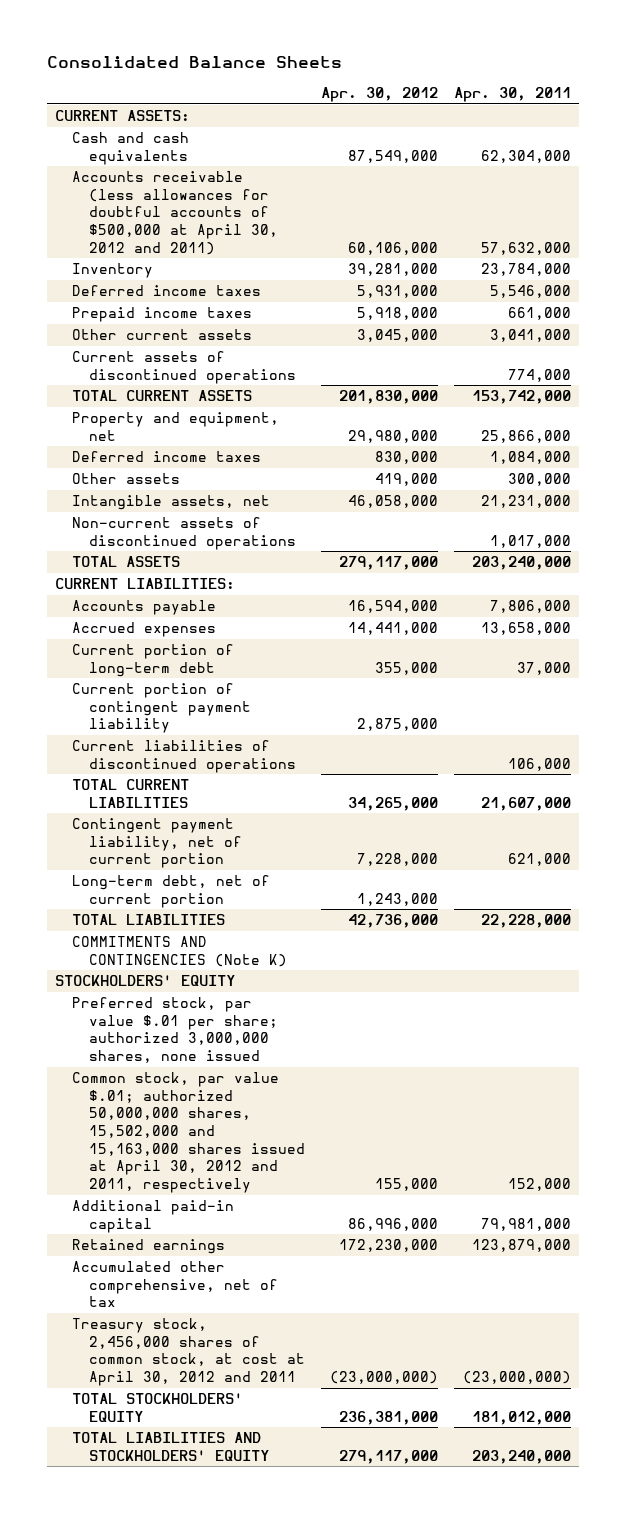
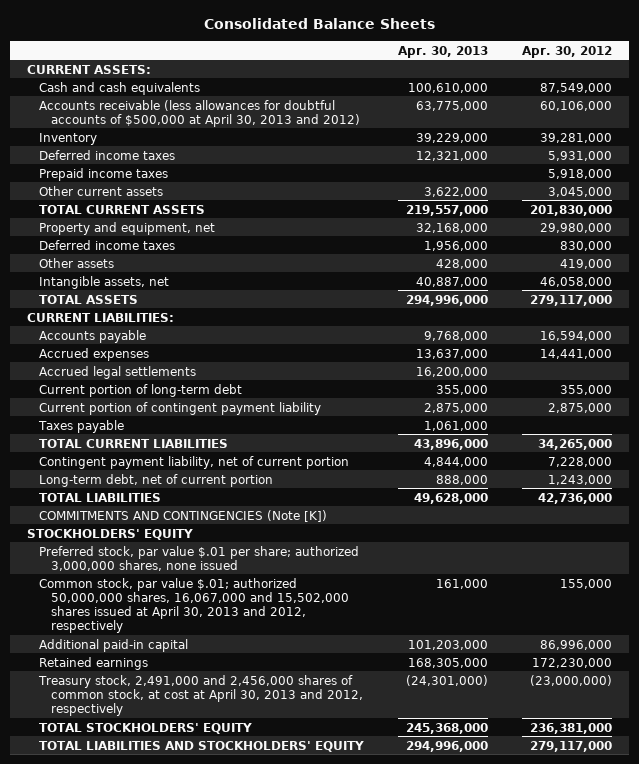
[453,87,571,103] Apr. 30, 2011 -> none
none -> [397,45,488,58] Apr. 30, 2013
[71,171,278,255] Accounts receivable (less allowances for doubtful accounts of $500,000 at April 30, 2012 and 2011) -> [39,99,360,127] Accounts receivable (less allowances for doubtful accounts of $500,000 at April 30, 2013 and 2012)
[71,351,296,384] Current assets of discontinued operations -> none
[71,517,296,550] Non-current assets of discontinued operations -> none
none -> [39,365,197,379] Accrued legal settlements
[71,740,296,773] Current liabilities of discontinued operations -> none
none -> [38,419,125,433] Taxes payable
[71,936,287,967] COMMITMENTS AND CONTINGENCIES (Note K) -> [39,509,328,522] COMMITMENTS AND CONTINGENCIES (Note [K])
[71,1072,305,1194] Common stock, par value $.01; authorized 50,000,000 shares, 15,502,000 and 15,163,000 shares issued at April 30, 2012 and 2011, respectively -> [39,577,349,634] Common stock, par value $.01; authorized 50,000,000 shares, 16,067,000 and 15,502,000 shares issued at April 30, 2013 and 2012, respectively
[71,1261,278,1308] Accumulated other comprehensive, net of tax -> none
[71,1318,305,1387] Treasury stock, 2,456,000 shares of common stock, at cost at April 30, 2012 and 2011 -> [38,674,363,716] Treasury stock, 2,491,000 and 2,456,000 shares of common stock, at cost at April 30, 2013 and 2012, respectively

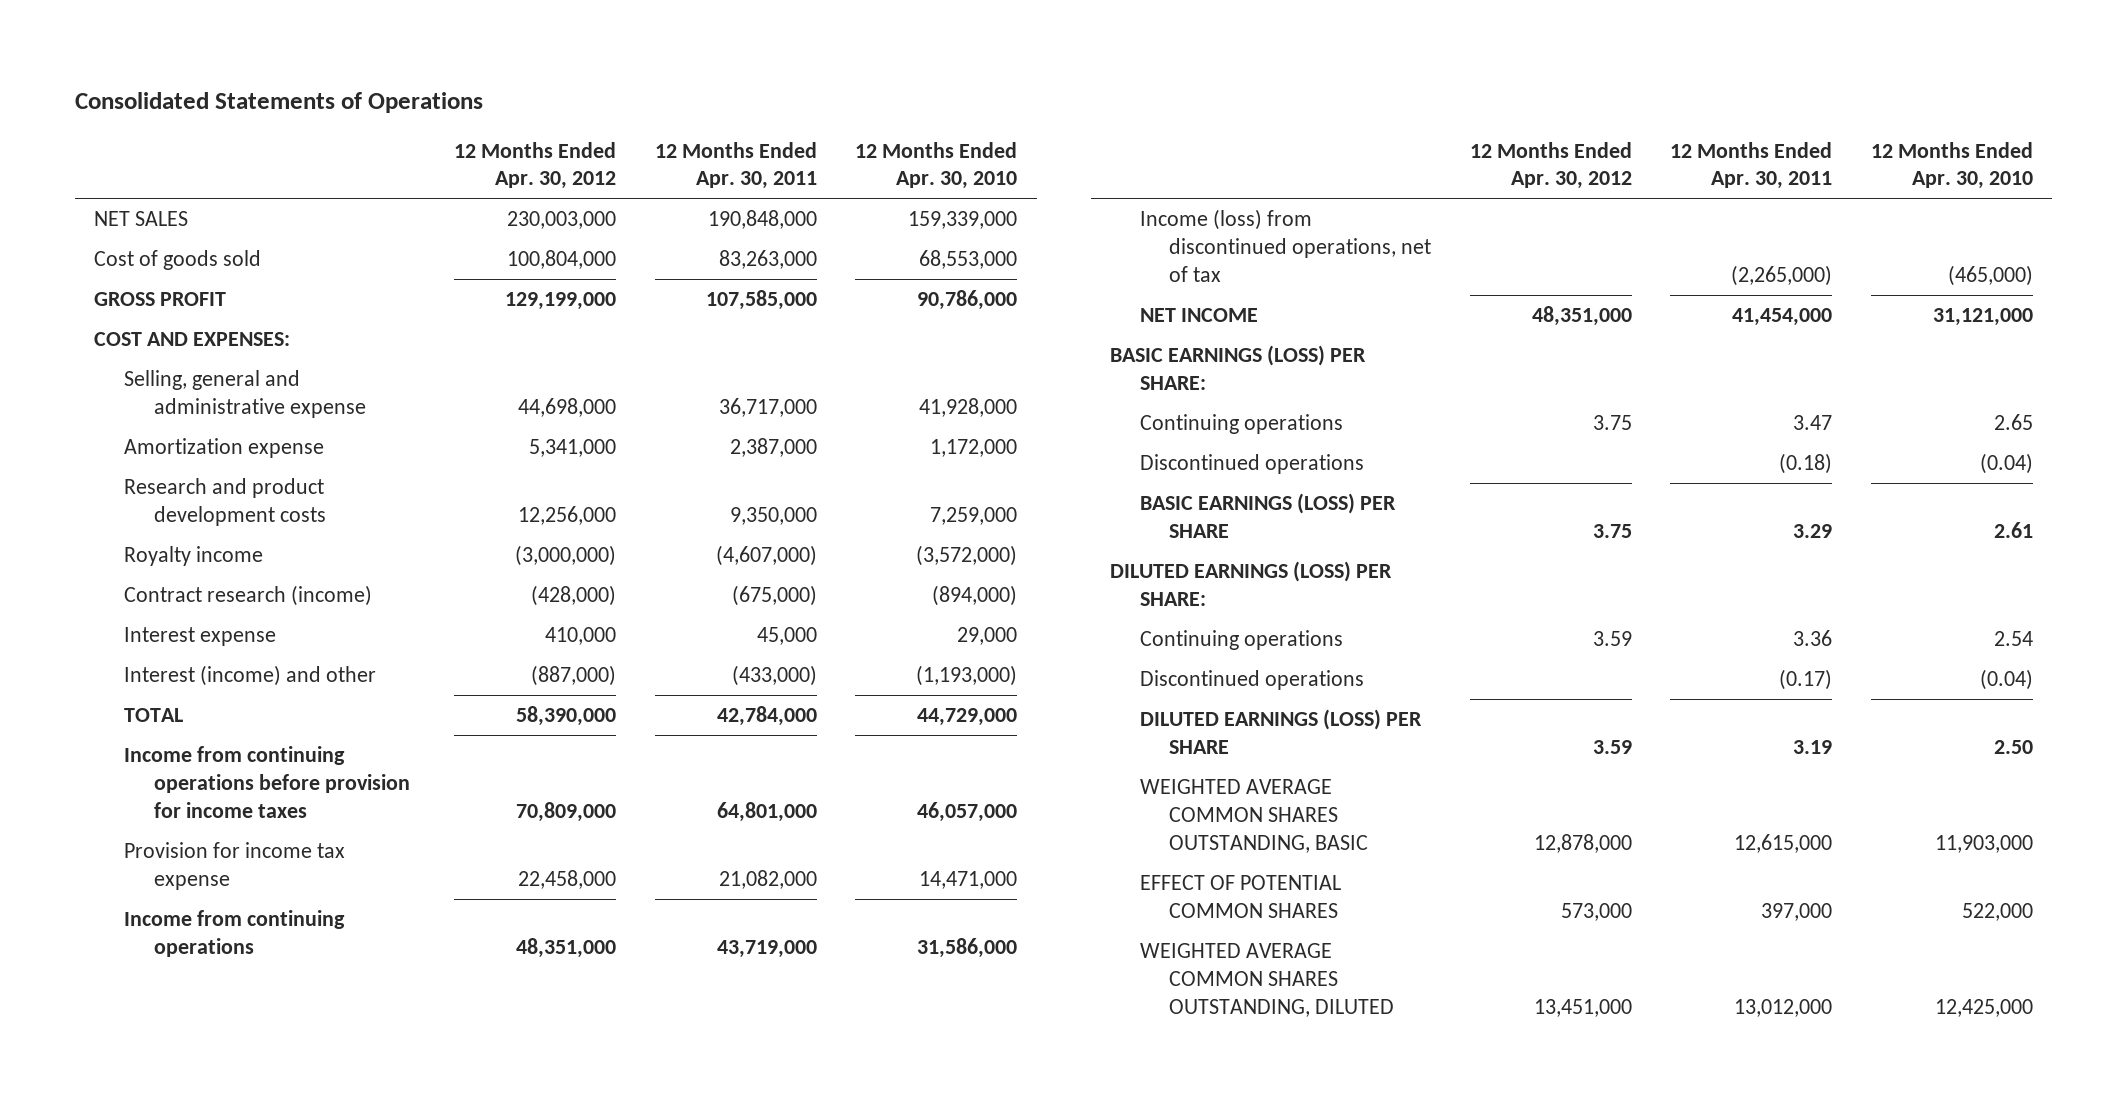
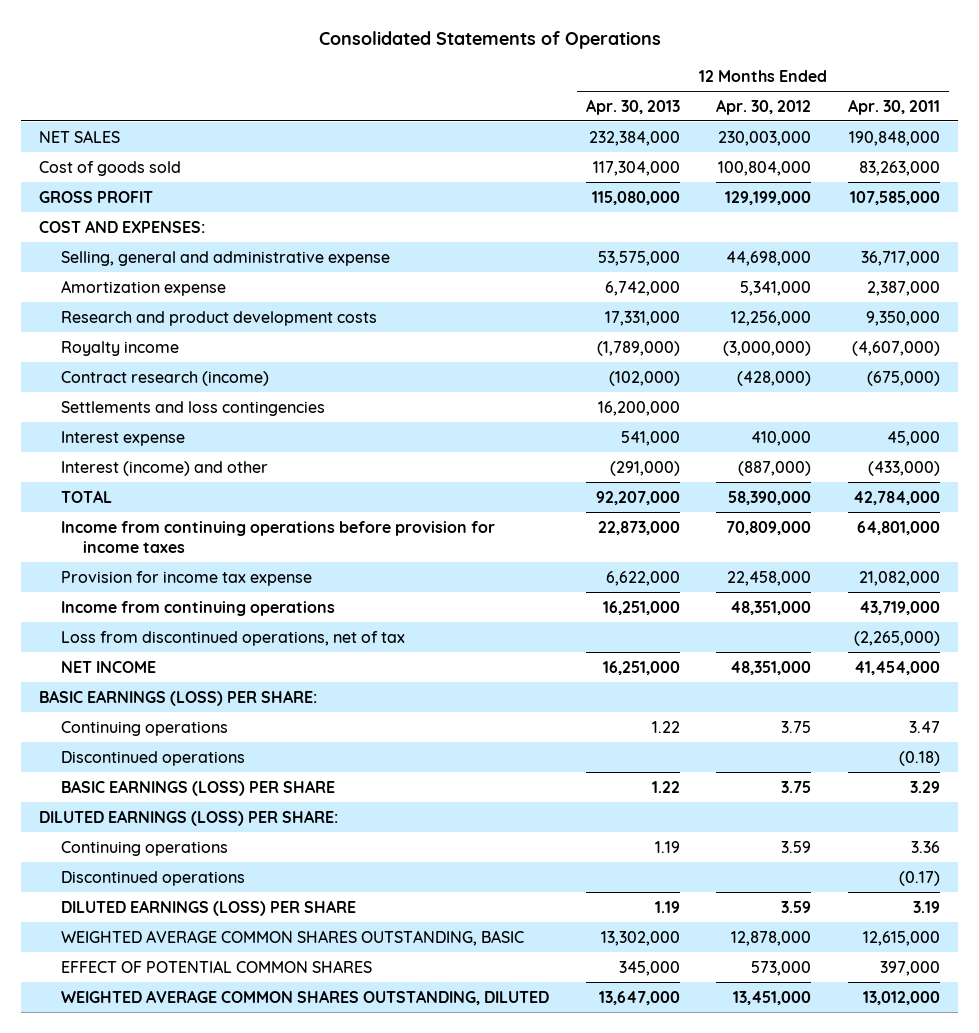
[855,141,1018,190] 12 Months Ended Apr. 30, 2010 -> none
none -> [585,98,680,115] Apr. 30, 2013
none -> [61,400,326,416] Settlements and loss contingencies
[1139,209,1432,282] Income (loss) from discontinued operations, net of tax -> [61,630,406,646] Loss from discontinued operations, net of tax

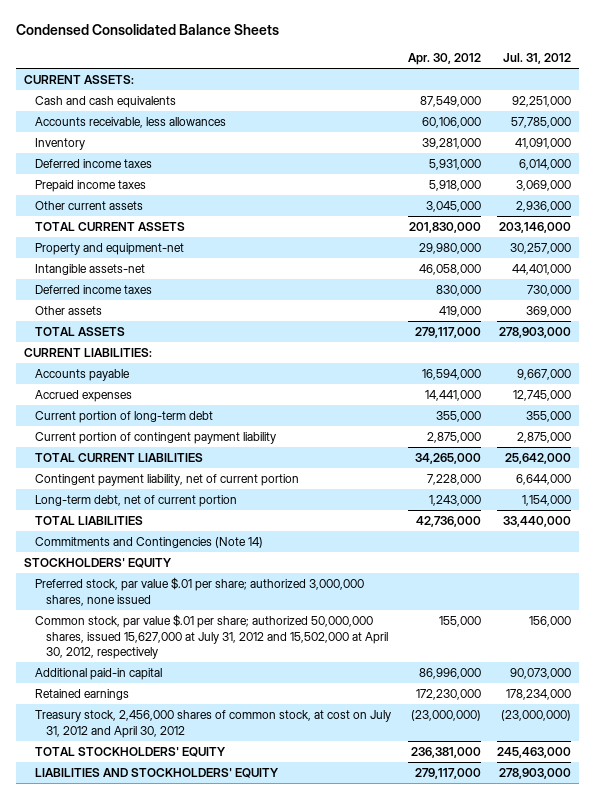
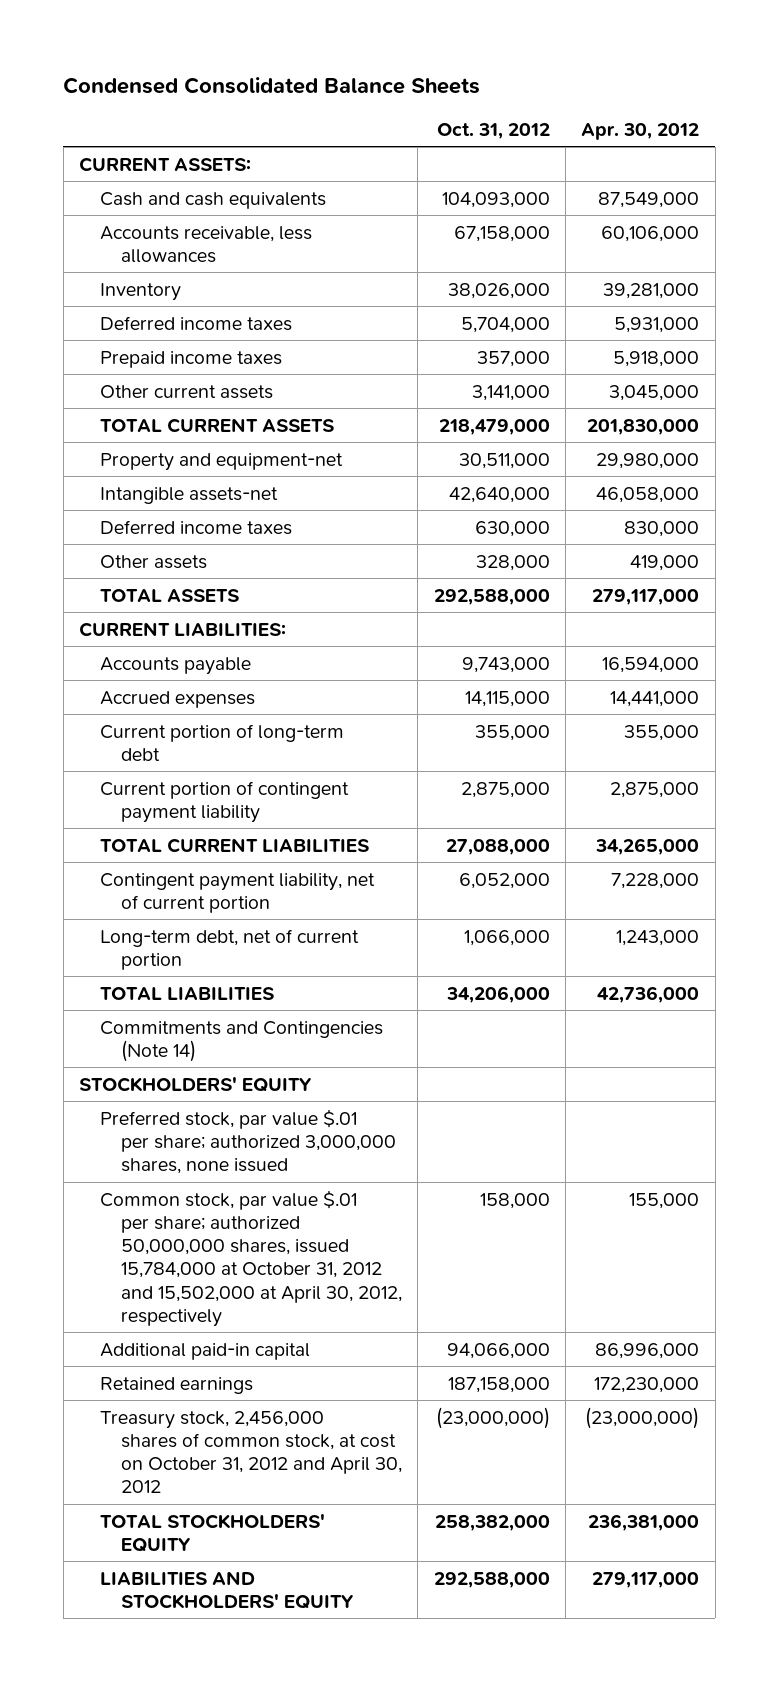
[503,53,572,65] Jul. 31, 2012 -> none
none -> [436,122,550,139] Oct. 31, 2012
[35,613,389,660] Common stock, par value $.01 per share; authorized 50,000,000 shares, issued 15,627,000 at July 31, 2012 and 15,502,000 at April 30, 2012, respectively -> [99,1189,403,1327] Common stock, par value $.01 per share; authorized 50,000,000 shares, issued 15,784,000 at October 31, 2012 and 15,502,000 at April 30, 2012, respectively
[35,709,392,738] Treasury stock, 2,456,000 shares of common stock, at cost on July 31, 2012 and April 30, 2012 -> [99,1410,403,1494] Treasury stock, 2,456,000 shares of common stock, at cost on October 31, 2012 and April 30, 2012

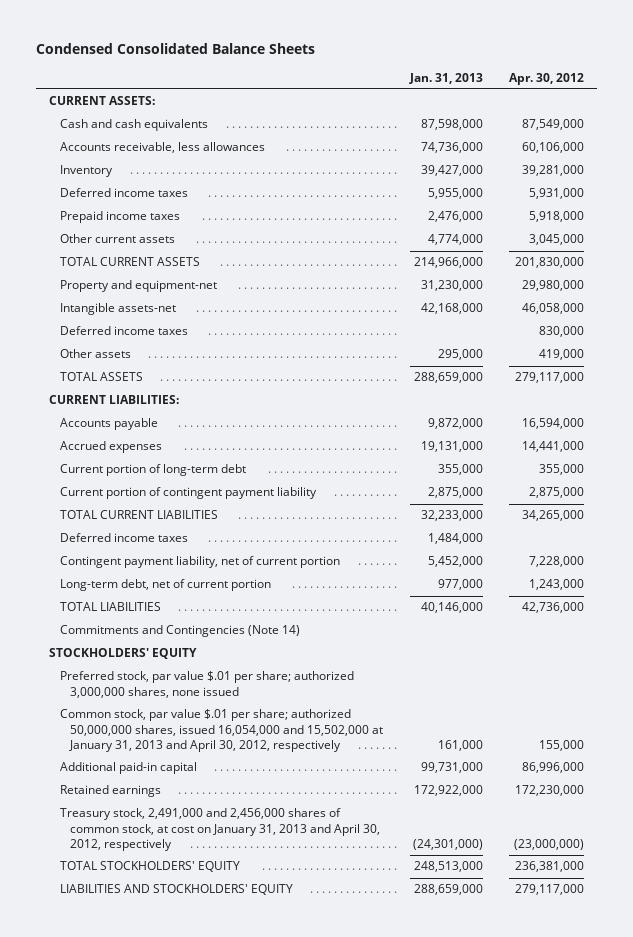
[436,122,550,139] Oct. 31, 2012 -> none
none -> [408,72,483,84] Jan. 31, 2013
none -> [59,533,188,543] Deferred income taxes
[99,1189,403,1327] Common stock, par value $.01 per share; authorized 50,000,000 shares, issued 15,784,000 at October 31, 2012 and 15,502,000 at April 30, 2012, respectively -> [59,709,384,752] Common stock, par value $.01 per share; authorized 50,000,000 shares, issued 16,054,000 and 15,502,000 at January 31, 2013 and April 30, 2012, respectively
[99,1410,403,1494] Treasury stock, 2,456,000 shares of common stock, at cost on October 31, 2012 and April 30, 2012 -> [59,808,381,851] Treasury stock, 2,491,000 and 2,456,000 shares of common stock, at cost on January 31, 2013 and April 30, 2012, respectively

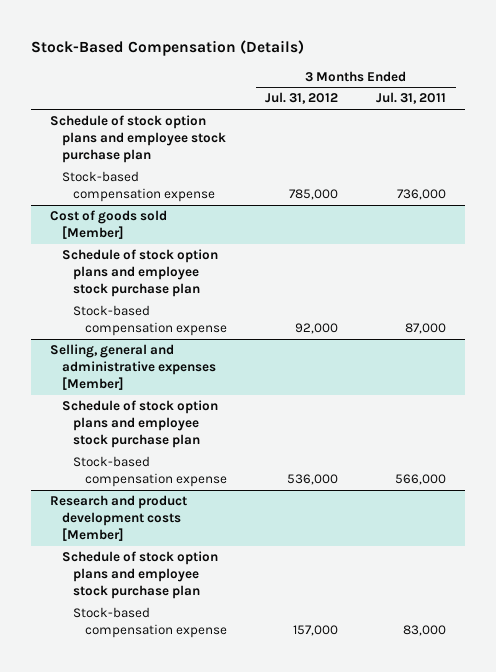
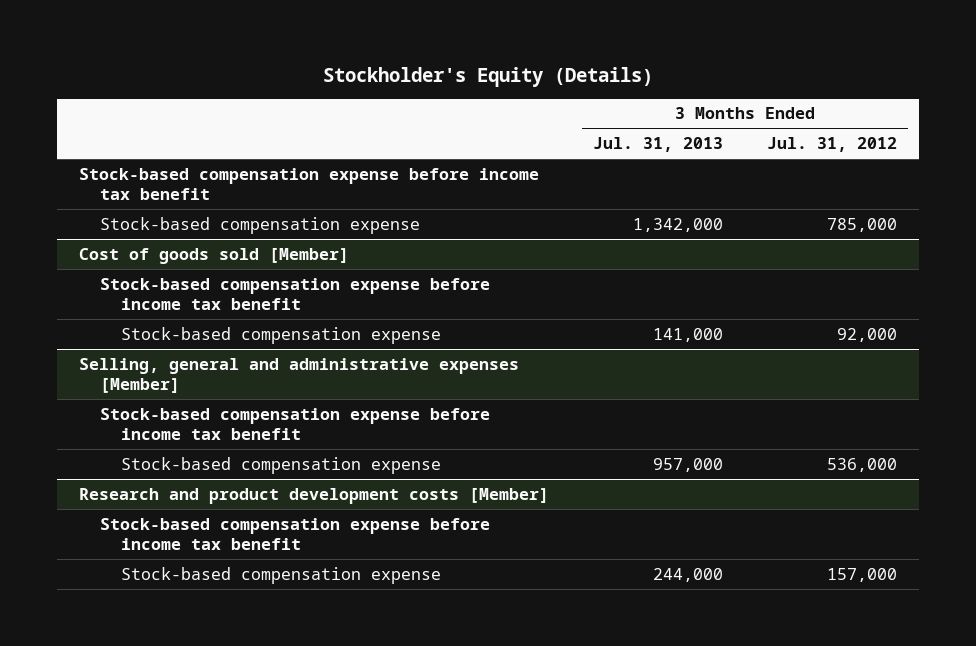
[31,39,305,56] Stock-Based Compensation (Details) -> [322,67,653,88] Stockholder's Equity (Details)
[376,92,447,105] Jul. 31, 2011 -> none
none -> [592,137,723,153] Jul. 31, 2013
[50,115,226,164] Schedule of stock option plans and employee stock purchase plan -> [78,167,539,200] Stock-based compensation expense before income tax benefit
[61,249,218,298] Schedule of stock option plans and employee stock purchase plan -> [100,277,491,310] Stock-based compensation expense before income tax benefit
[61,400,218,449] Schedule of stock option plans and employee stock purchase plan -> [100,407,491,440] Stock-based compensation expense before income tax benefit
[61,551,218,600] Schedule of stock option plans and employee stock purchase plan -> [100,517,491,550] Stock-based compensation expense before income tax benefit

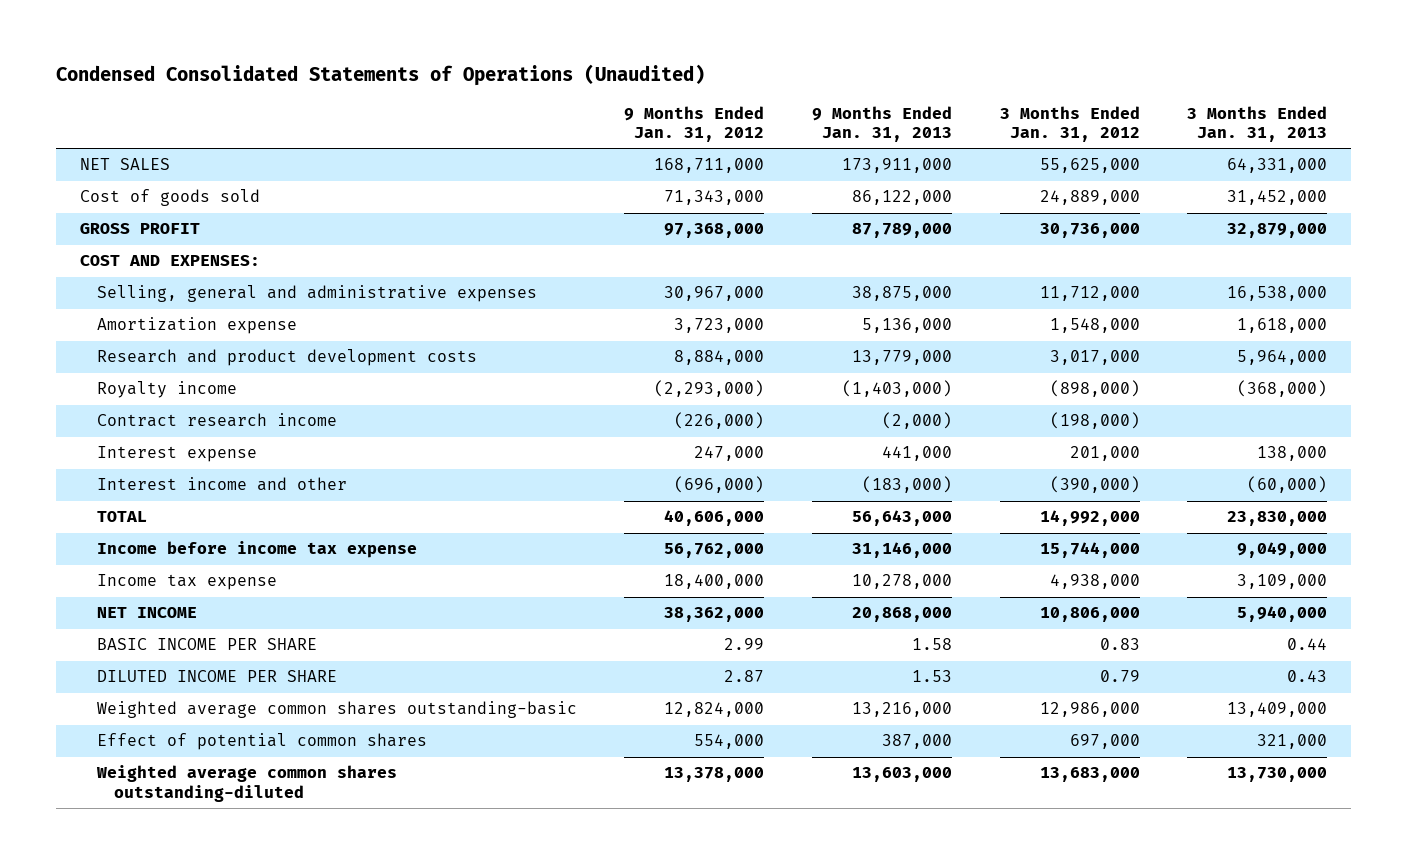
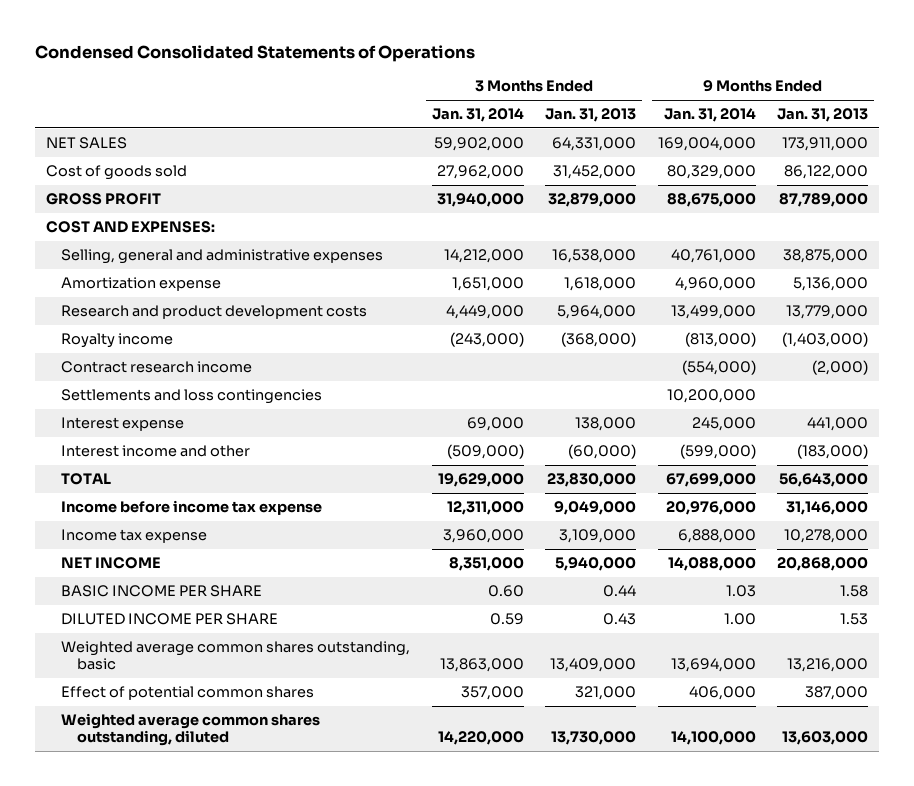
[56,64,706,87] Condensed Consolidated Statements of Operations (Unaudited) -> [35,44,476,62] Condensed Consolidated Statements of Operations
[624,105,765,143] 9 Months Ended Jan. 31, 2012 -> none
[999,105,1140,143] 3 Months Ended Jan. 31, 2012 -> none
none -> [431,108,524,123] Jan. 31, 2014
none -> [663,108,756,123] Jan. 31, 2014
none -> [61,389,323,405] Settlements and loss contingencies
[96,701,577,719] Weighted average common shares outstanding-basic -> [61,641,411,671] Weighted average common shares outstanding, basic
[95,765,397,802] Weighted average common shares outstanding-diluted -> [61,713,321,747] Weighted average common shares outstanding, diluted

